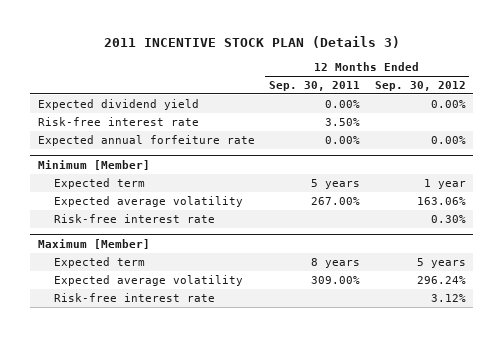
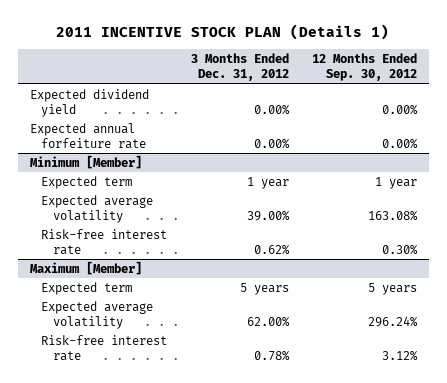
[103,36,400,49] 2011 INCENTIVE STOCK PLAN (Details 3) -> [56,23,390,40] 2011 INCENTIVE STOCK PLAN (Details 1)
[269,80,361,91] Sep. 30, 2011 -> none
none -> [190,52,289,82] 3 Months Ended Dec. 31, 2012
[37,116,199,126] Risk-free interest rate -> none
[416,196,466,205] 163.06% -> [368,210,419,222] 163.08%

